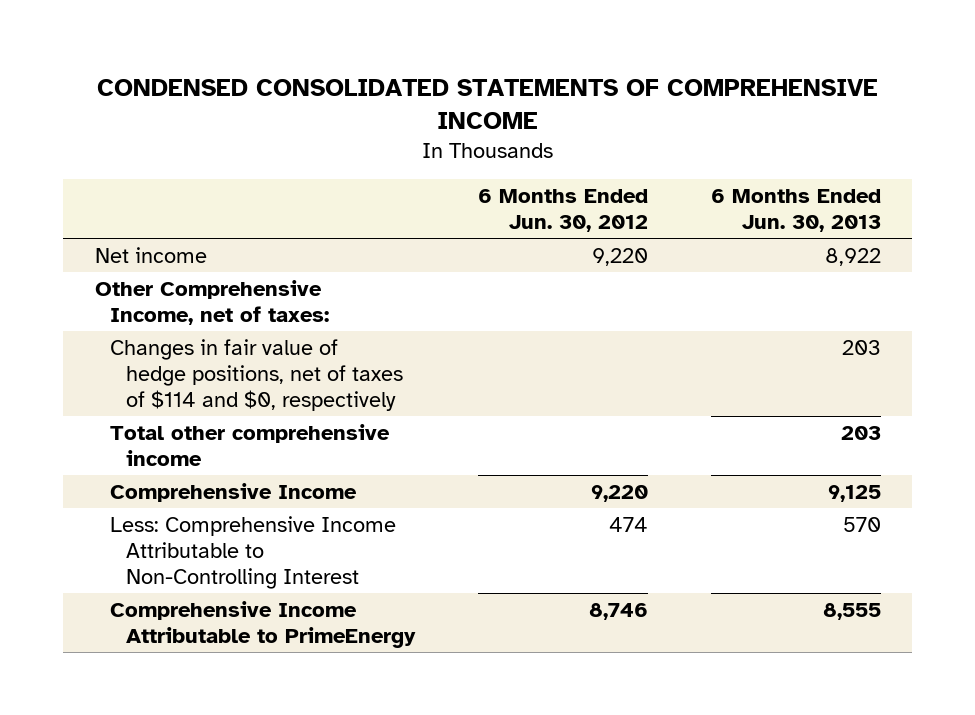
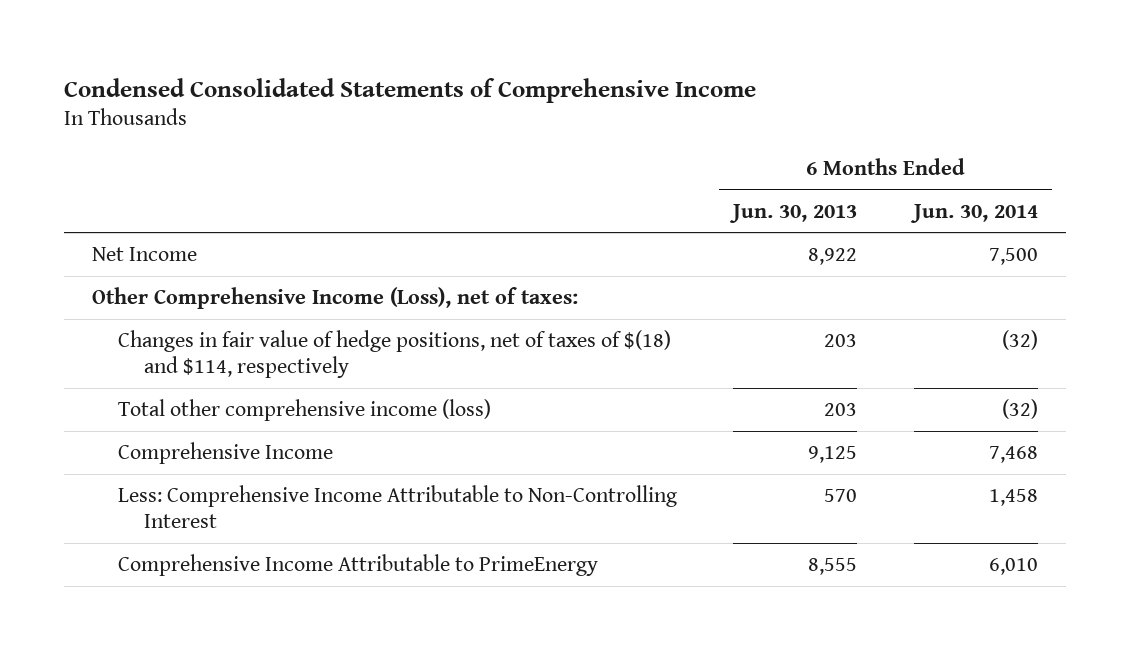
[96,79,878,130] CONDENSED CONSOLIDATED STATEMENTS OF COMPREHENSIVE INCOME -> [63,77,756,103] Condensed Consolidated Statements of Comprehensive Income
[477,189,648,233] 6 Months Ended Jun. 30, 2012 -> none
none -> [909,203,1038,223] Jun. 30, 2014
[94,246,207,263] Net income -> [91,247,197,262] Net Income
[94,279,330,325] Other Comprehensive Income, net of taxes: -> [91,287,578,310] Other Comprehensive Income (Loss), net of taxes:
[110,338,403,411] Changes in fair value of hedge positions, net of taxes of $114 and $0, respectively -> [117,330,671,379] Changes in fair value of hedge positions, net of taxes of $(18) and $114, respectively
[110,423,391,466] Total other comprehensive income -> [117,399,491,422] Total other comprehensive income (loss)

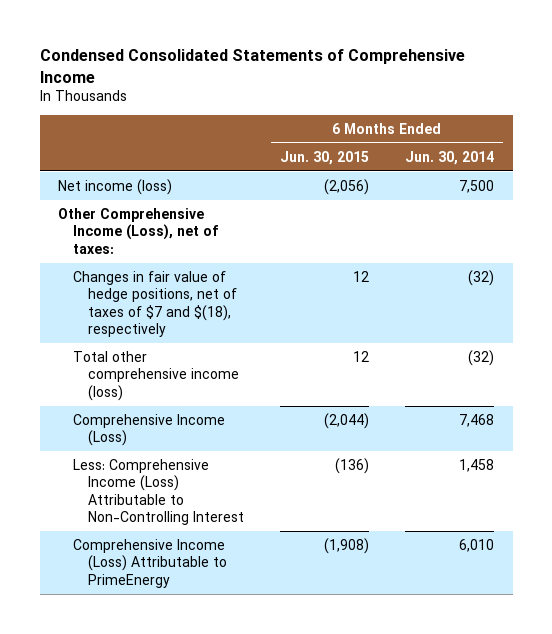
[729,203,858,223] Jun. 30, 2013 -> none
none -> [279,150,369,165] Jun. 30, 2015
[91,247,197,262] Net Income -> [57,178,172,195] Net income (loss)
[117,330,671,379] Changes in fair value of hedge positions, net of taxes of $(18) and $114, respectively -> [72,270,237,338] Changes in fair value of hedge positions, net of taxes of $7 and $(18), respectively
[117,442,333,465] Comprehensive Income -> [72,413,225,447] Comprehensive Income (Loss)
[117,485,677,529] Less: Comprehensive Income Attributable to Non-Controlling Interest -> [72,458,244,526] Less: Comprehensive Income (Loss) Attributable to Non-Controlling Interest
[117,554,598,577] Comprehensive Income Attributable to PrimeEnergy -> [72,538,227,588] Comprehensive Income (Loss) Attributable to PrimeEnergy

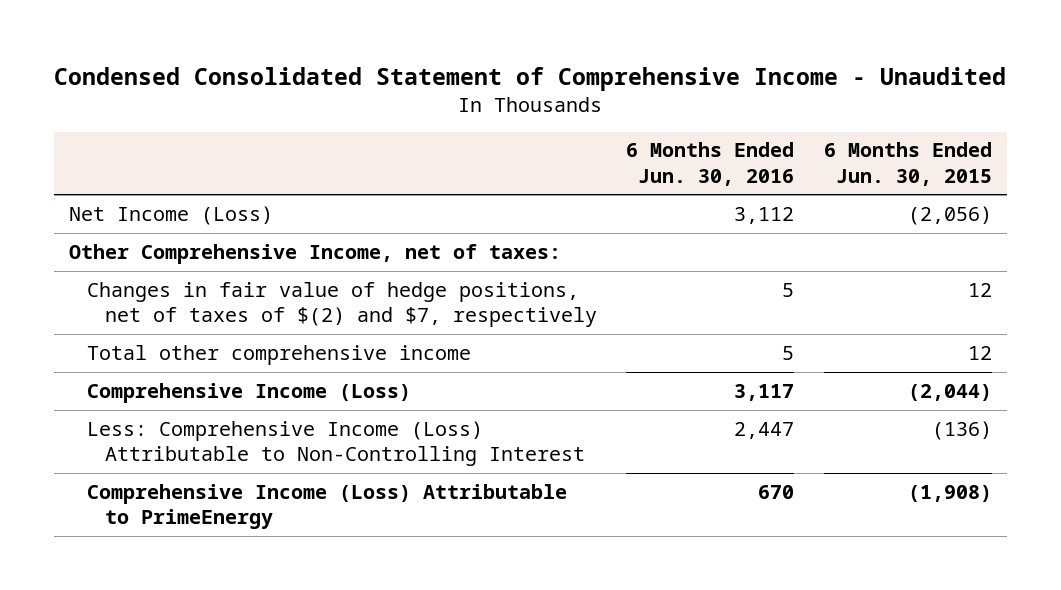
[39,49,465,83] Condensed Consolidated Statements of Comprehensive Income -> [54,66,1007,91] Condensed Consolidated Statement of Comprehensive Income - Unaudited
[405,150,495,165] Jun. 30, 2014 -> none
none -> [626,142,795,186] 6 Months Ended Jun. 30, 2016
[57,178,172,195] Net income (loss) -> [68,205,273,225] Net Income (Loss)
[57,207,219,254] Other Comprehensive Income (Loss), net of taxes: -> [68,243,561,264] Other Comprehensive Income, net of taxes:
[72,270,237,338] Changes in fair value of hedge positions, net of taxes of $7 and $(18), respectively -> [86,281,597,328] Changes in fair value of hedge positions, net of taxes of $(2) and $7, respectively
[72,350,239,401] Total other comprehensive income (loss) -> [86,344,471,365] Total other comprehensive income

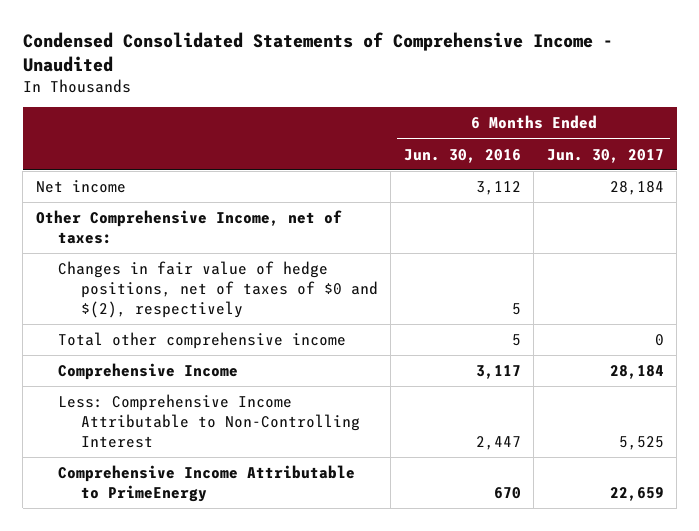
[54,66,1007,91] Condensed Consolidated Statement of Comprehensive Income - Unaudited -> [22,31,613,72] Condensed Consolidated Statements of Comprehensive Income - Unaudited
[823,142,992,186] 6 Months Ended Jun. 30, 2015 -> none
none -> [546,148,664,163] Jun. 30, 2017
[68,205,273,225] Net Income (Loss) -> [35,180,126,194] Net income
[86,281,597,328] Changes in fair value of hedge positions, net of taxes of $(2) and $7, respectively -> [58,261,378,318] Changes in fair value of hedge positions, net of taxes of $0 and $(2), respectively
[86,382,411,403] Comprehensive Income (Loss) -> [58,363,239,381] Comprehensive Income
[86,420,585,467] Less: Comprehensive Income (Loss) Attributable to Non-Controlling Interest -> [58,394,360,448] Less: Comprehensive Income Attributable to Non-Controlling Interest
[86,483,567,530] Comprehensive Income (Loss) Attributable to PrimeEnergy -> [58,465,356,502] Comprehensive Income Attributable to PrimeEnergy

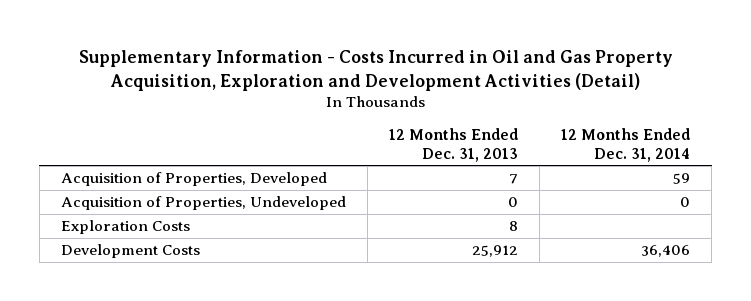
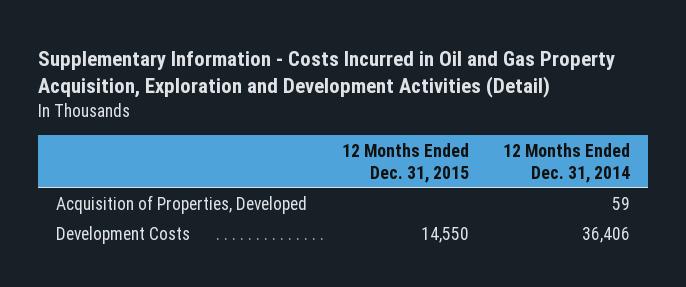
[389,127,519,162] 12 Months Ended Dec. 31, 2013 -> none
none -> [341,142,469,183] 12 Months Ended Dec. 31, 2015
[60,196,346,211] Acquisition of Properties, Undeveloped -> none
[60,220,190,235] Exploration Costs -> none

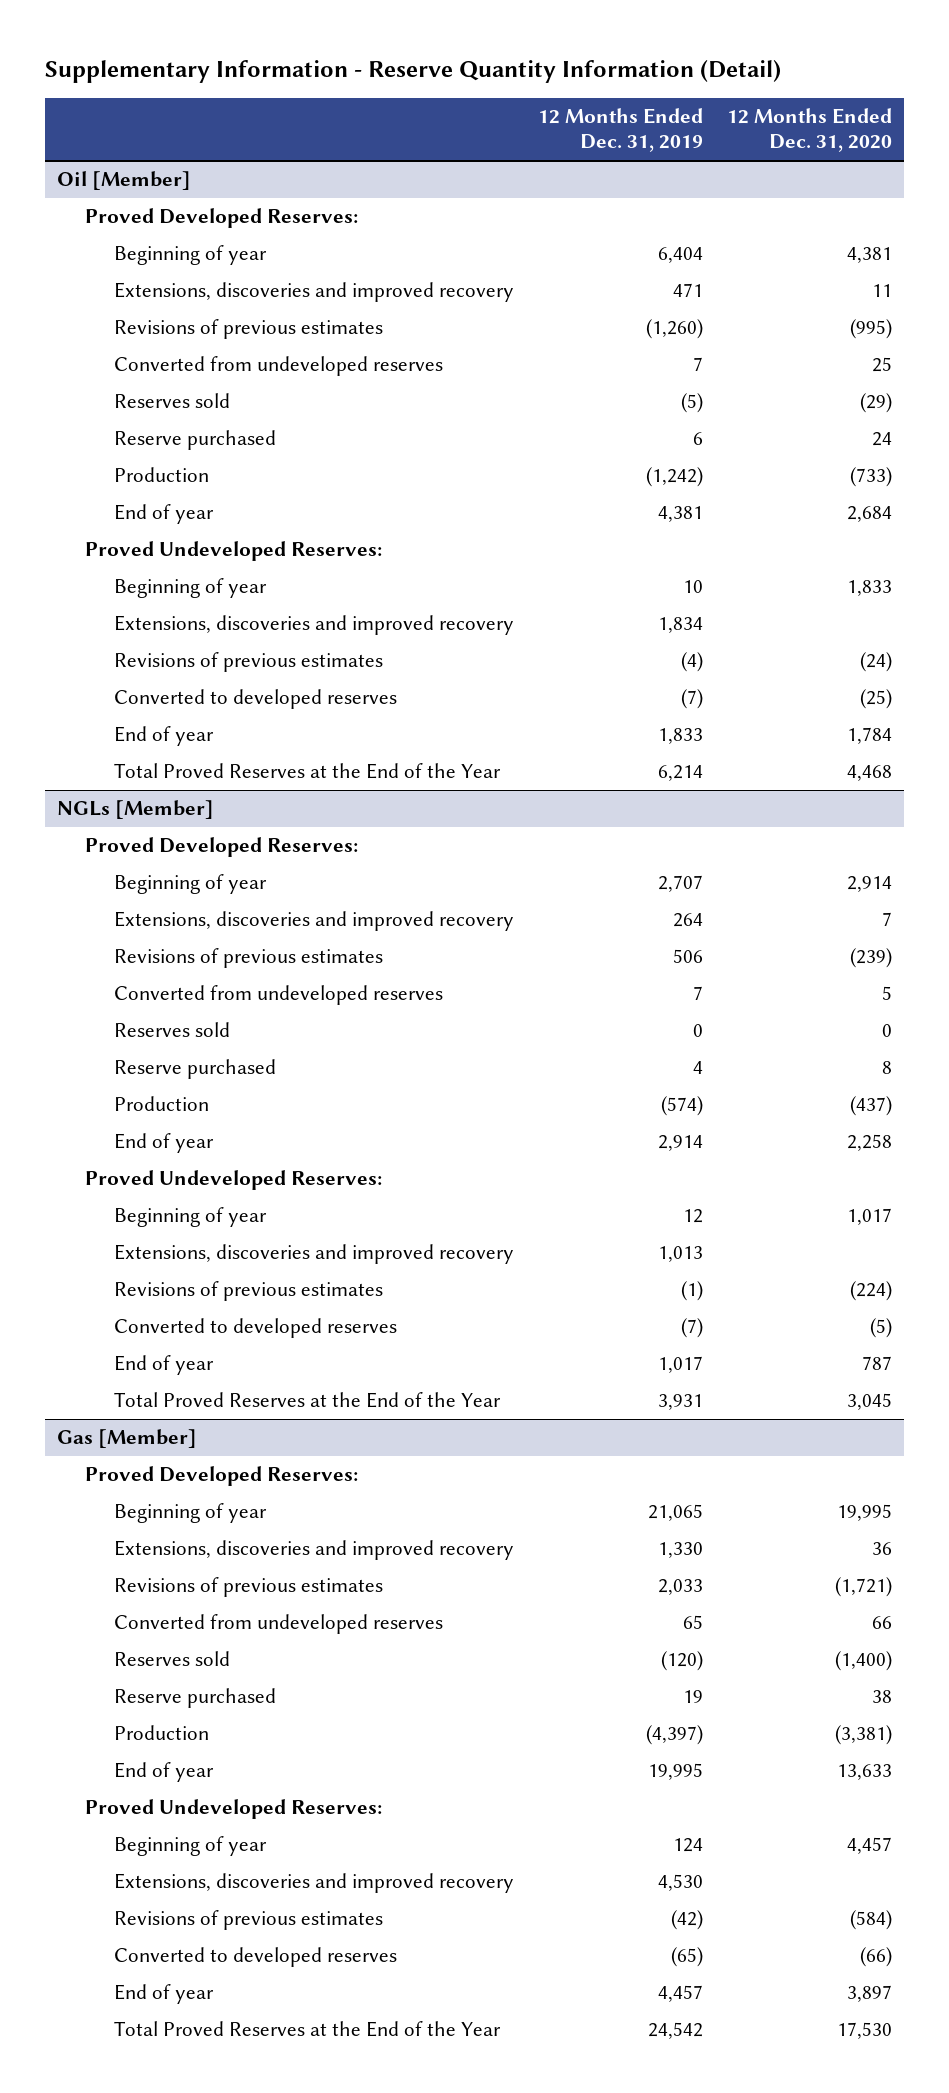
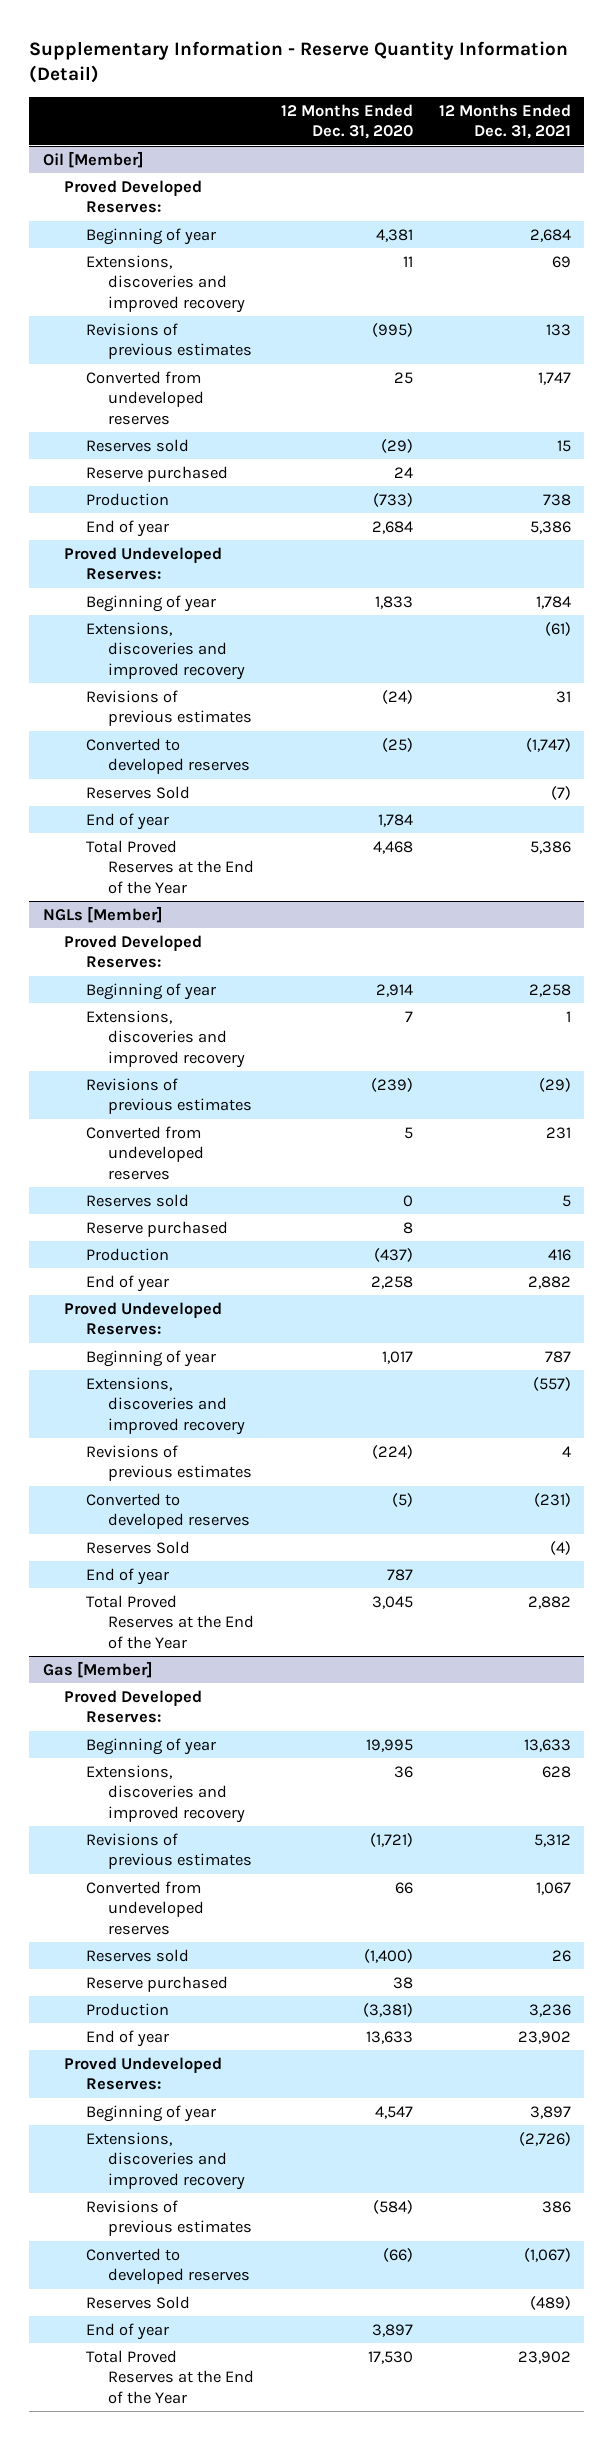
[537,108,703,153] 12 Months Ended Dec. 31, 2019 -> none
none -> [439,103,572,140] 12 Months Ended Dec. 31, 2021
none -> [86,785,191,799] Reserves Sold
none -> [86,1540,191,1554] Reserves Sold
[846,1837,892,1855] 4,457 -> [374,2105,413,2119] 4,547
none -> [86,2295,191,2309] Reserves Sold

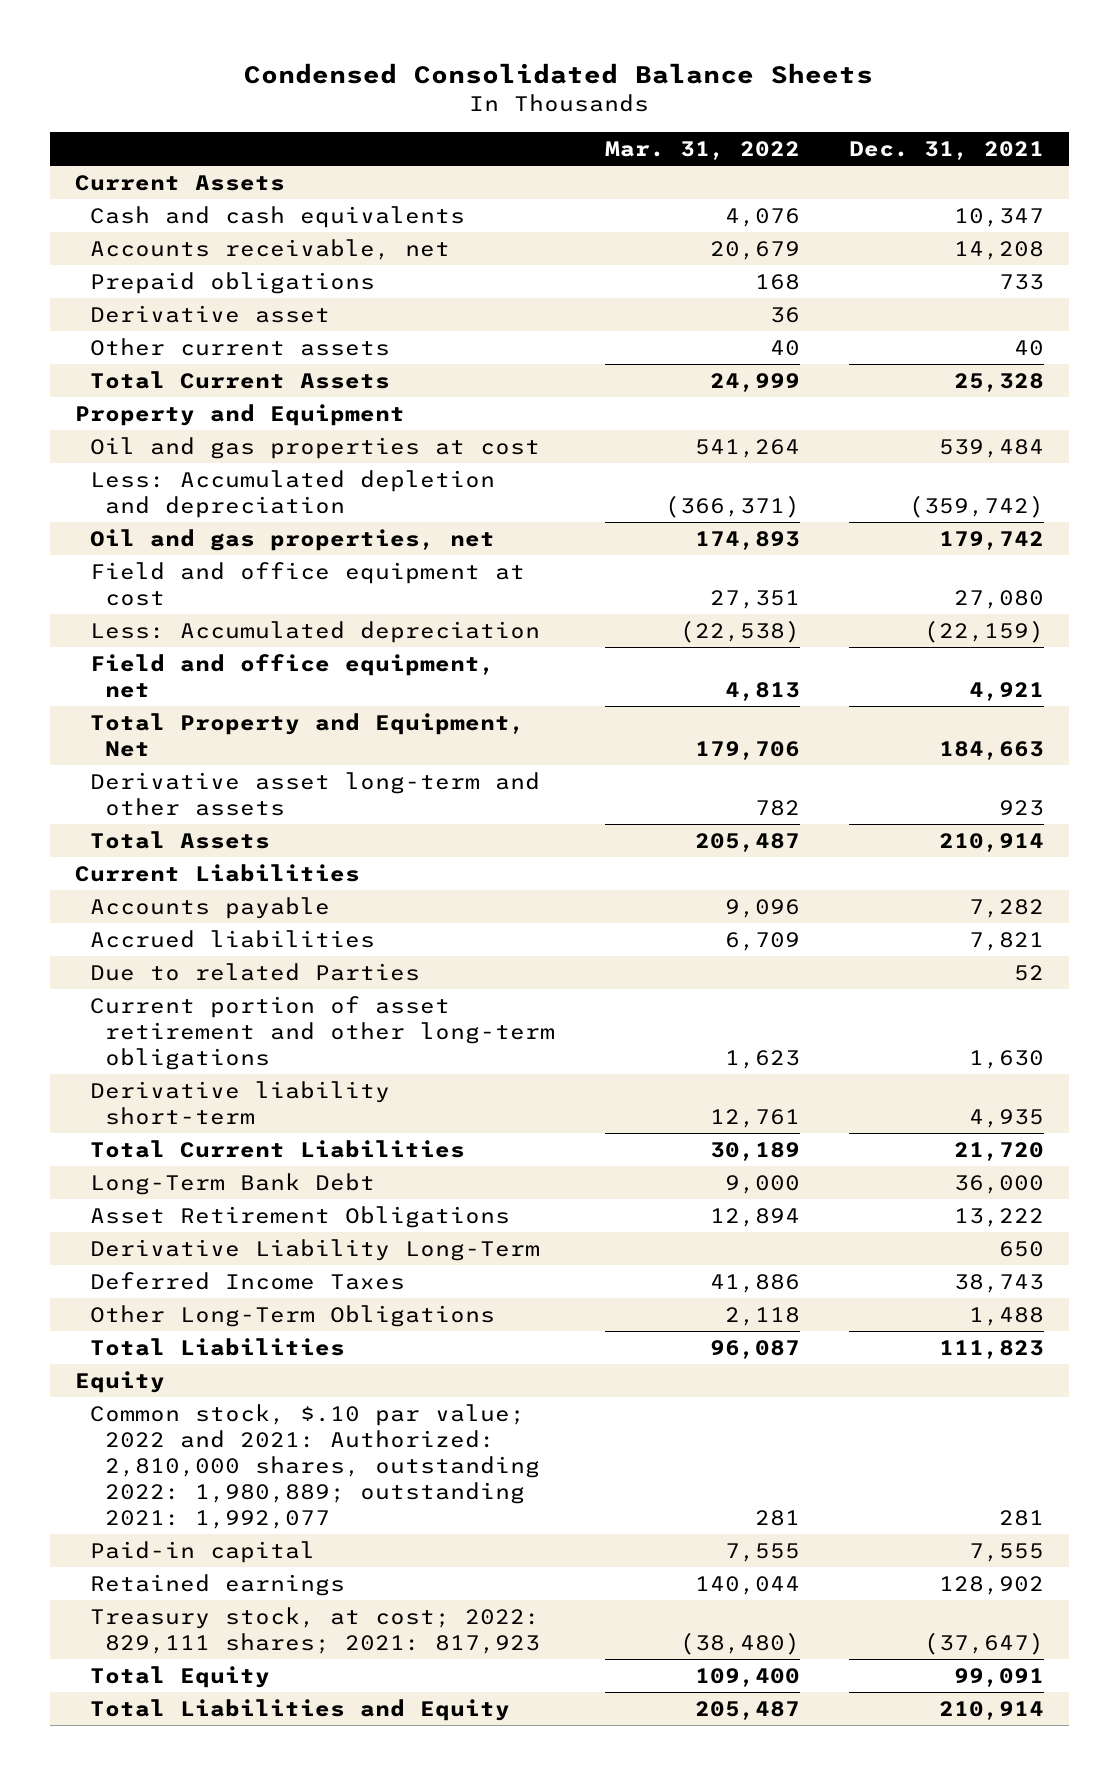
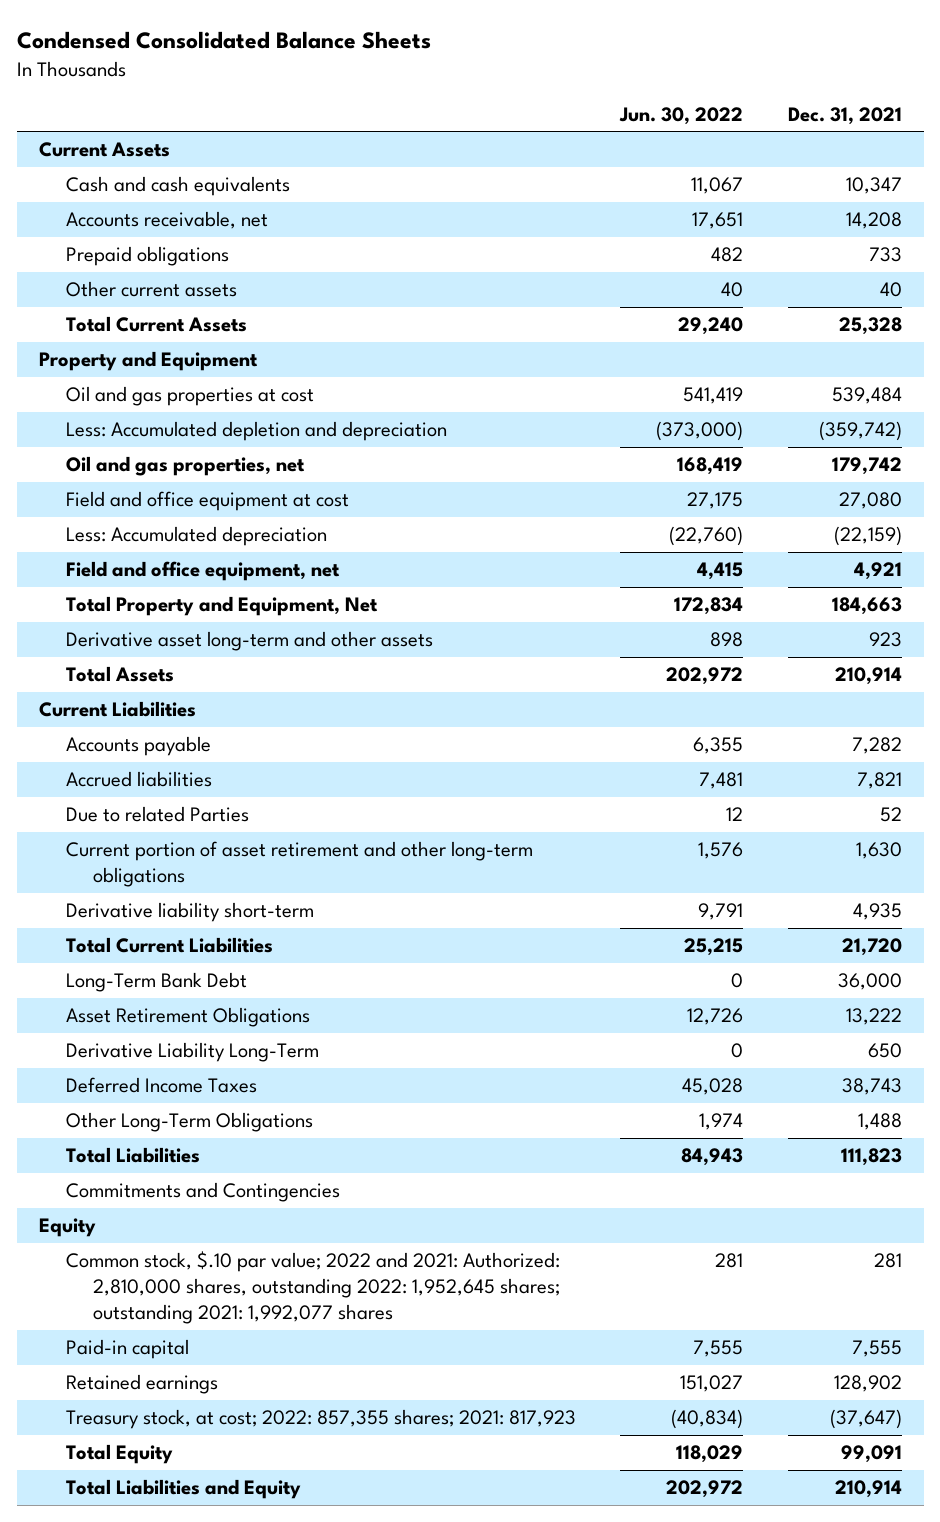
[604,140,800,160] Mar. 31, 2022 -> none
none -> [619,106,744,125] Jun. 30, 2022
[89,304,330,323] Derivative asset -> none
none -> [65,1182,340,1203] Commitments and Contingencies
[89,1403,540,1529] Common stock, $.10 par value; 2022 and 2021: Authorized: 2,810,000 shares, outstanding 2022: 1,980,889; outstanding 2021: 1,992,077 -> [65,1251,561,1325] Common stock, $.10 par value; 2022 and 2021: Authorized: 2,810,000 shares, outstanding 2022: 1,952,645 shares; outstanding 2021: 1,992,077 shares
[89,1606,540,1654] Treasury stock, at cost; 2022: 829,111 shares; 2021: 817,923 -> [65,1409,576,1430] Treasury stock, at cost; 2022: 857,355 shares; 2021: 817,923

